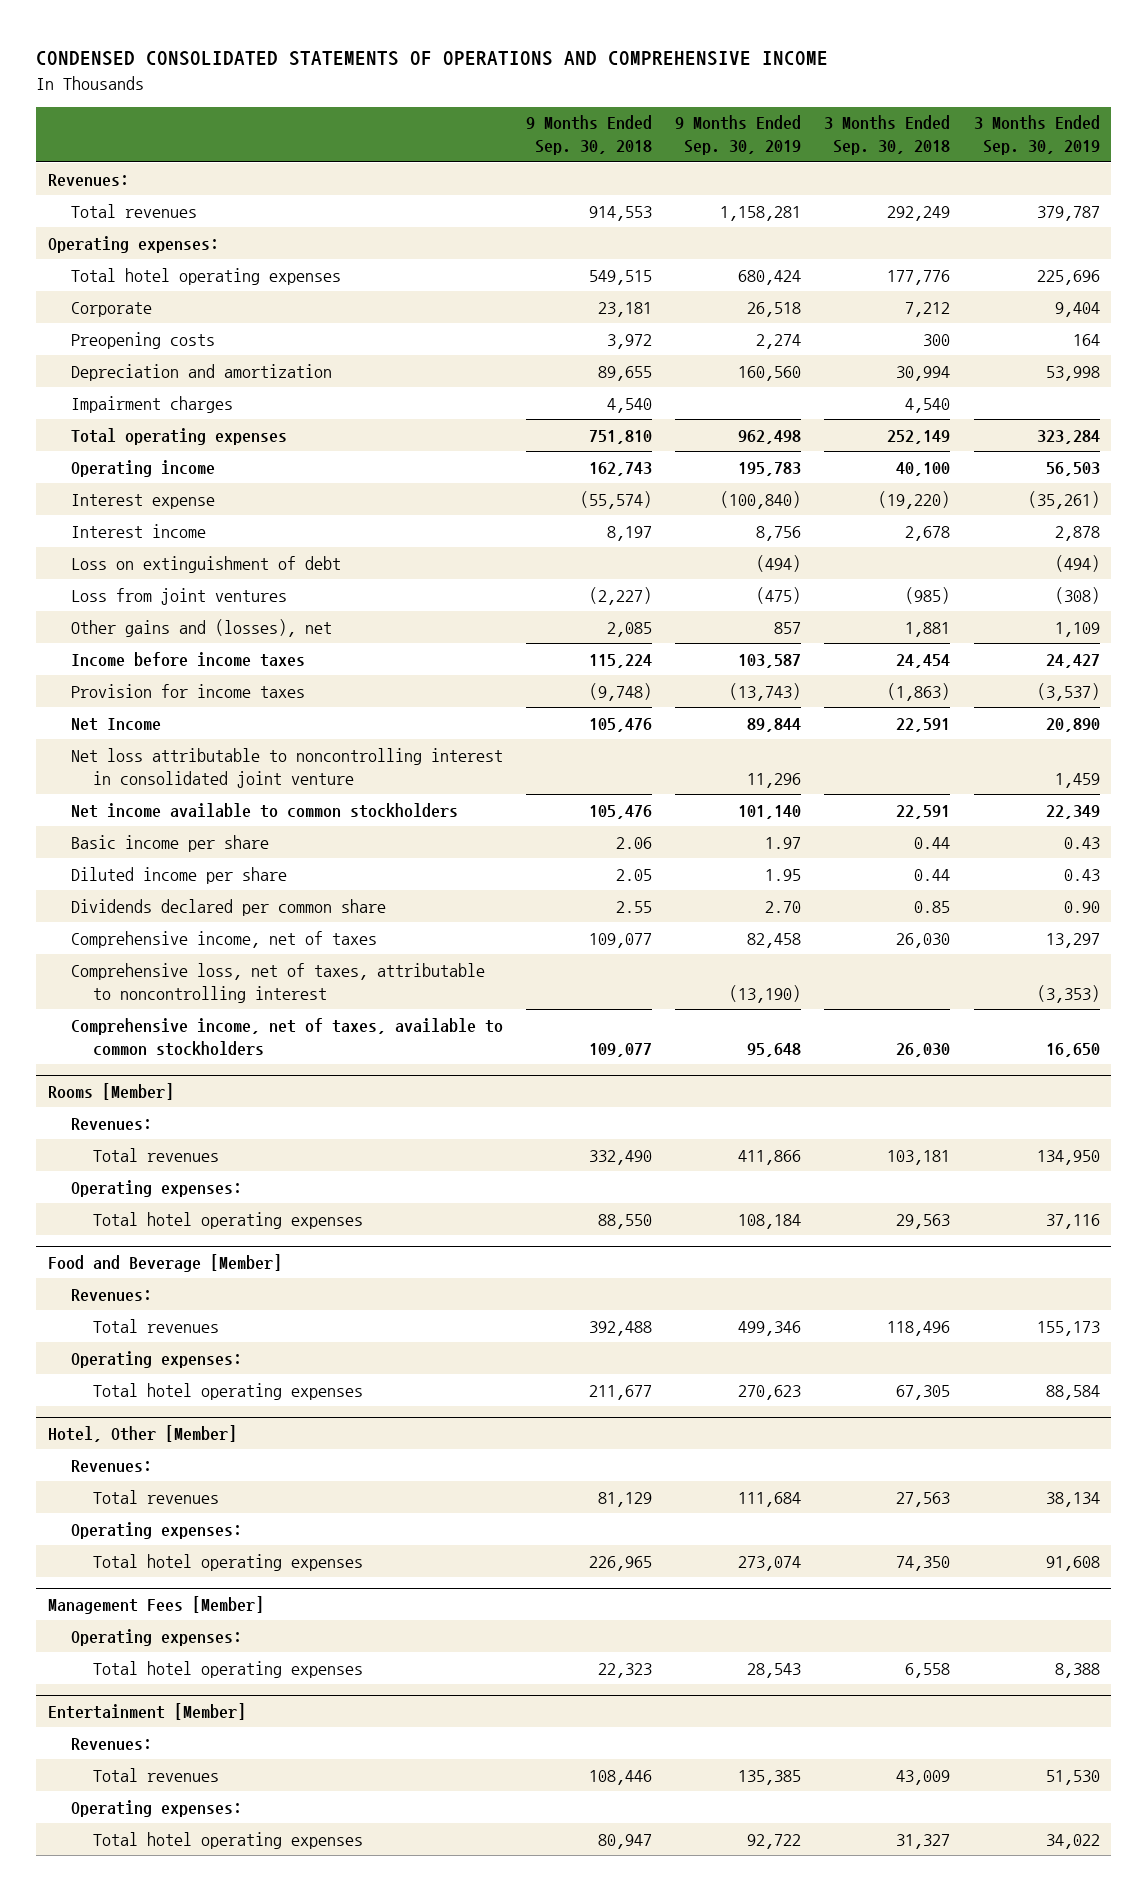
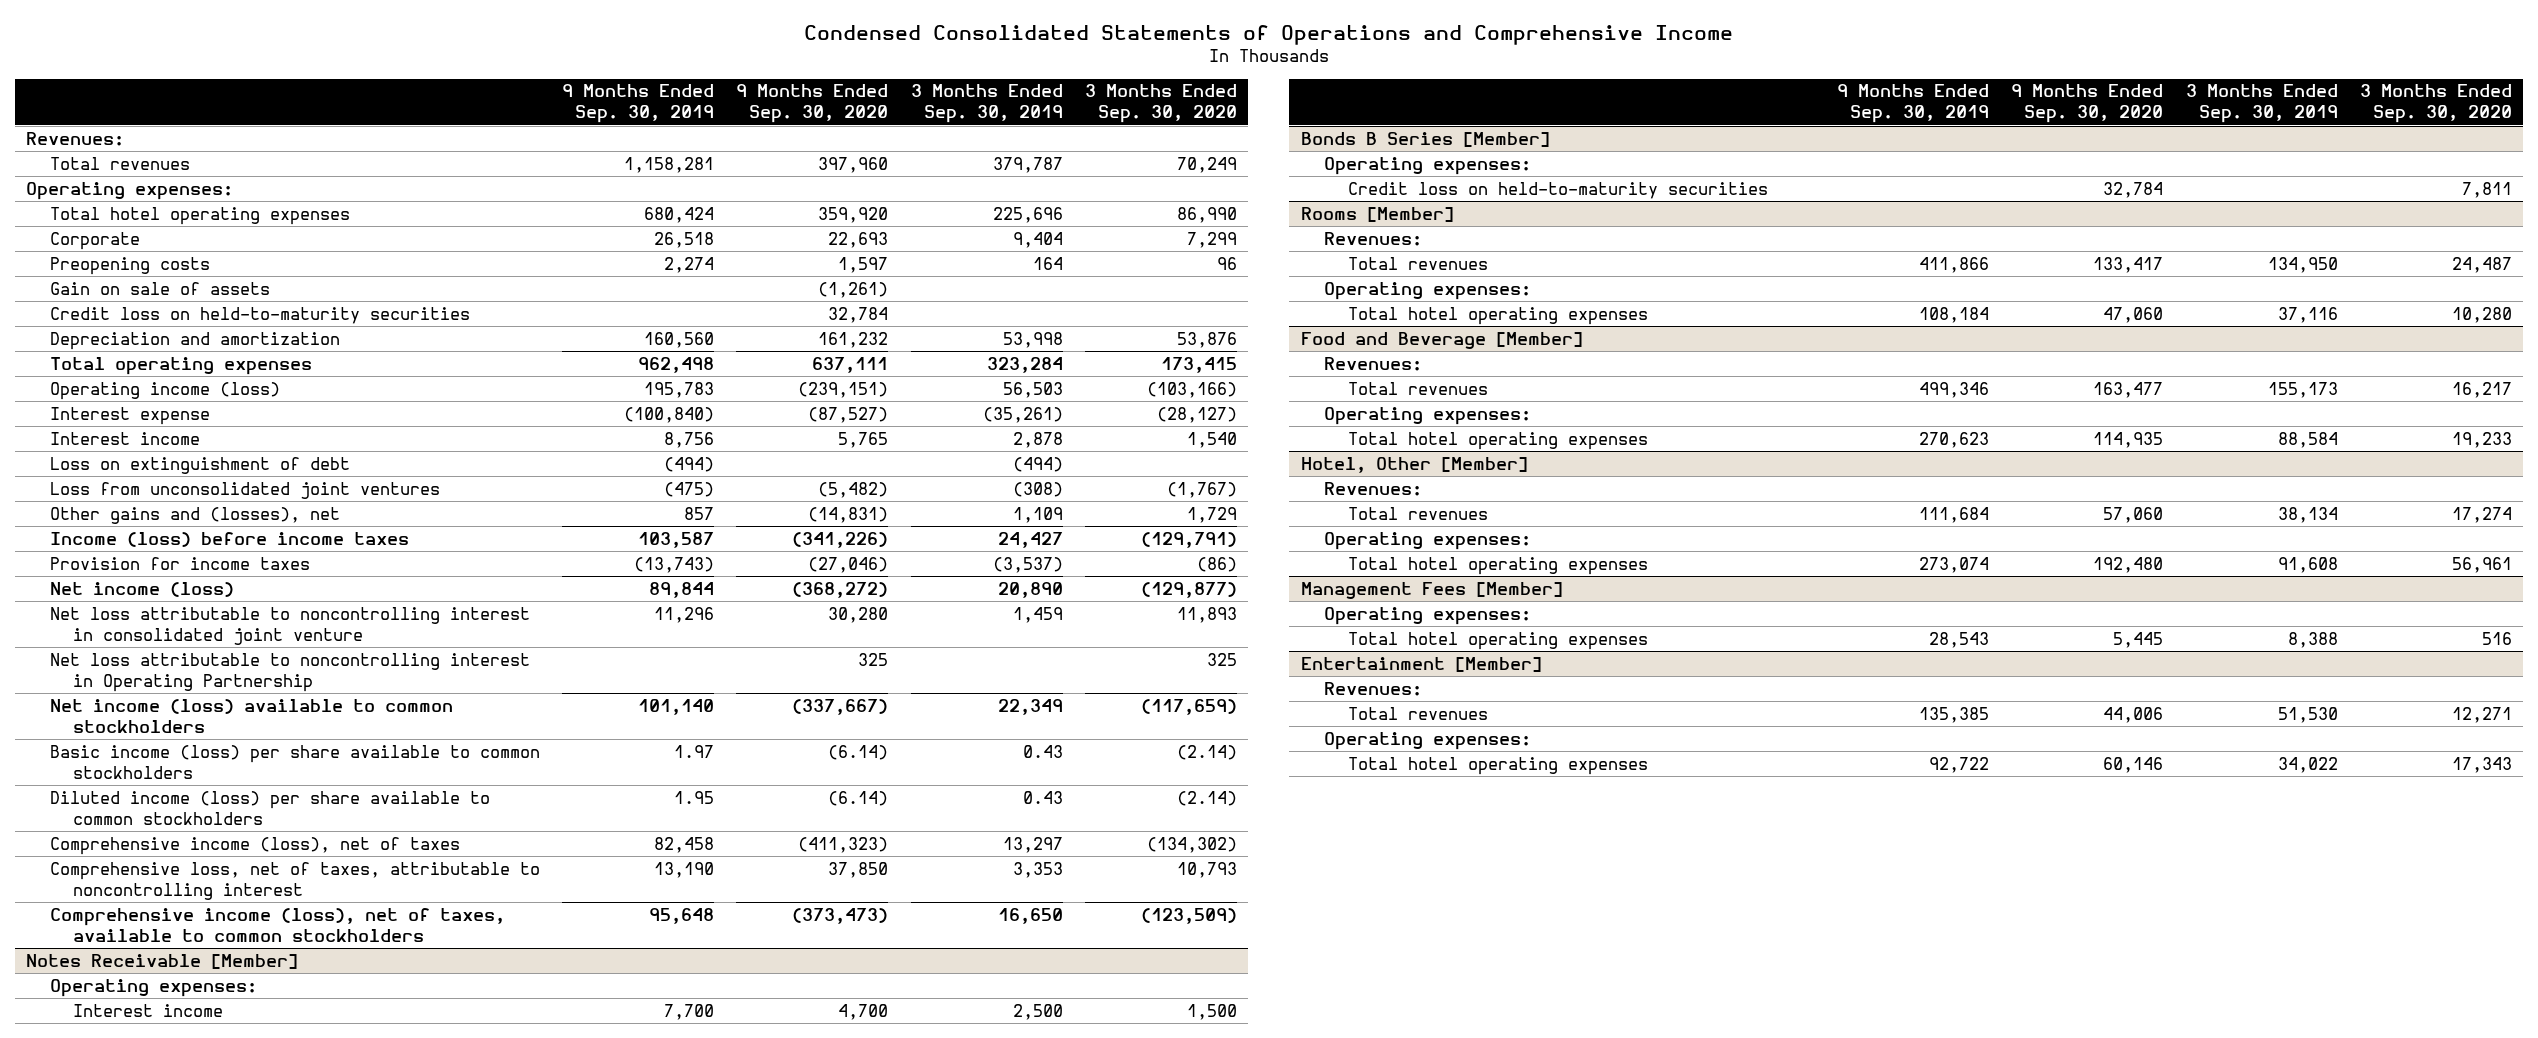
[36,51,829,67] CONDENSED CONSOLIDATED STATEMENTS OF OPERATIONS AND COMPREHENSIVE INCOME -> [803,25,1733,46] Condensed Consolidated Statements of Operations and Comprehensive Income
[525,115,652,156] 9 Months Ended Sep. 30, 2018 -> none
[824,115,951,156] 3 Months Ended Sep. 30, 2018 -> none
none -> [736,84,889,124] 9 Months Ended Sep. 30, 2020
none -> [1085,84,1238,124] 3 Months Ended Sep. 30, 2020
none -> [49,281,270,295] Gain on sale of assets
none -> [49,306,470,324] Credit loss on held-to-maturity securities
[70,395,233,413] Impairment charges -> none
[70,459,215,477] Operating income -> [49,381,280,400] Operating income (loss)
[70,587,287,605] Loss from joint ventures -> [49,481,440,499] Loss from unconsolidated joint ventures
[70,651,305,667] Income before income taxes -> [49,531,409,547] Income (loss) before income taxes
[70,717,161,731] Net Income -> [49,581,234,597] Net income (loss)
[70,898,386,916] Dividends declared per common share -> none
none -> [49,652,530,692] Net loss attributable to noncontrolling interest in Operating Partnership
[70,802,458,818] Net income available to common stockholders -> [49,698,453,733] Net income (loss) available to common stockholders
[70,834,269,852] Basic income per share -> [49,744,540,779] Basic income (loss) per share available to common stockholders
[70,866,287,884] Diluted income per share -> [49,790,490,825] Diluted income (loss) per share available to common stockholders
[70,930,377,948] Comprehensive income, net of taxes -> [49,836,460,855] Comprehensive income (loss), net of taxes
[729,984,802,1003] (13,190) -> [653,861,714,878] 13,190
[1036,984,1100,1003] (3,353) -> [1012,861,1063,878] 3,353
[70,1017,503,1056] Comprehensive income, net of taxes, available to common stockholders -> [49,907,505,942] Comprehensive income (loss), net of taxes, available to common stockholders
none -> [25,953,298,969] Notes Receivable [Member]
none -> [49,978,257,997] Operating expenses:
none -> [73,1003,224,1017] Interest income
none -> [1300,131,1550,147] Bonds B Series [Member]
none -> [1324,156,1532,175] Operating expenses:
none -> [1348,181,1769,199] Credit loss on held-to-maturity securities

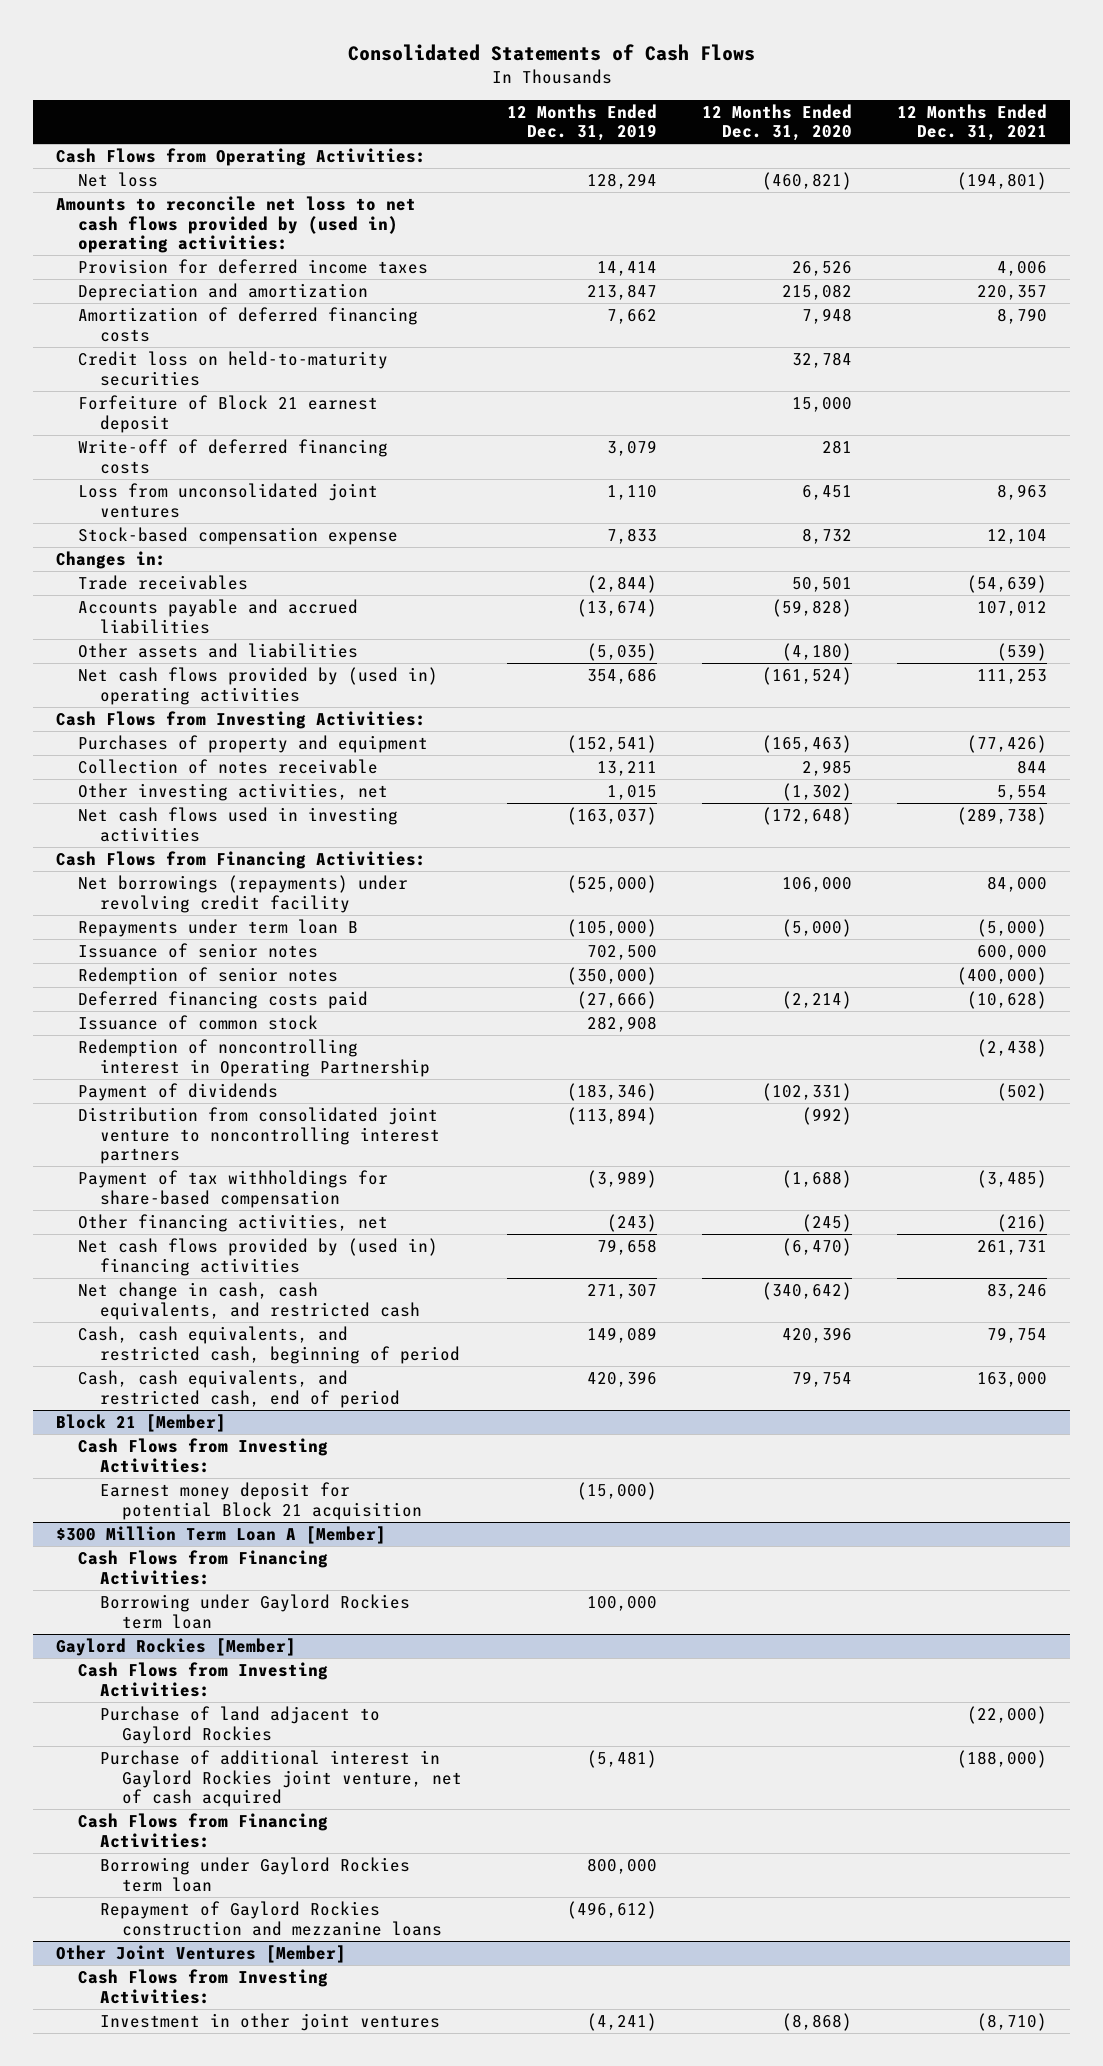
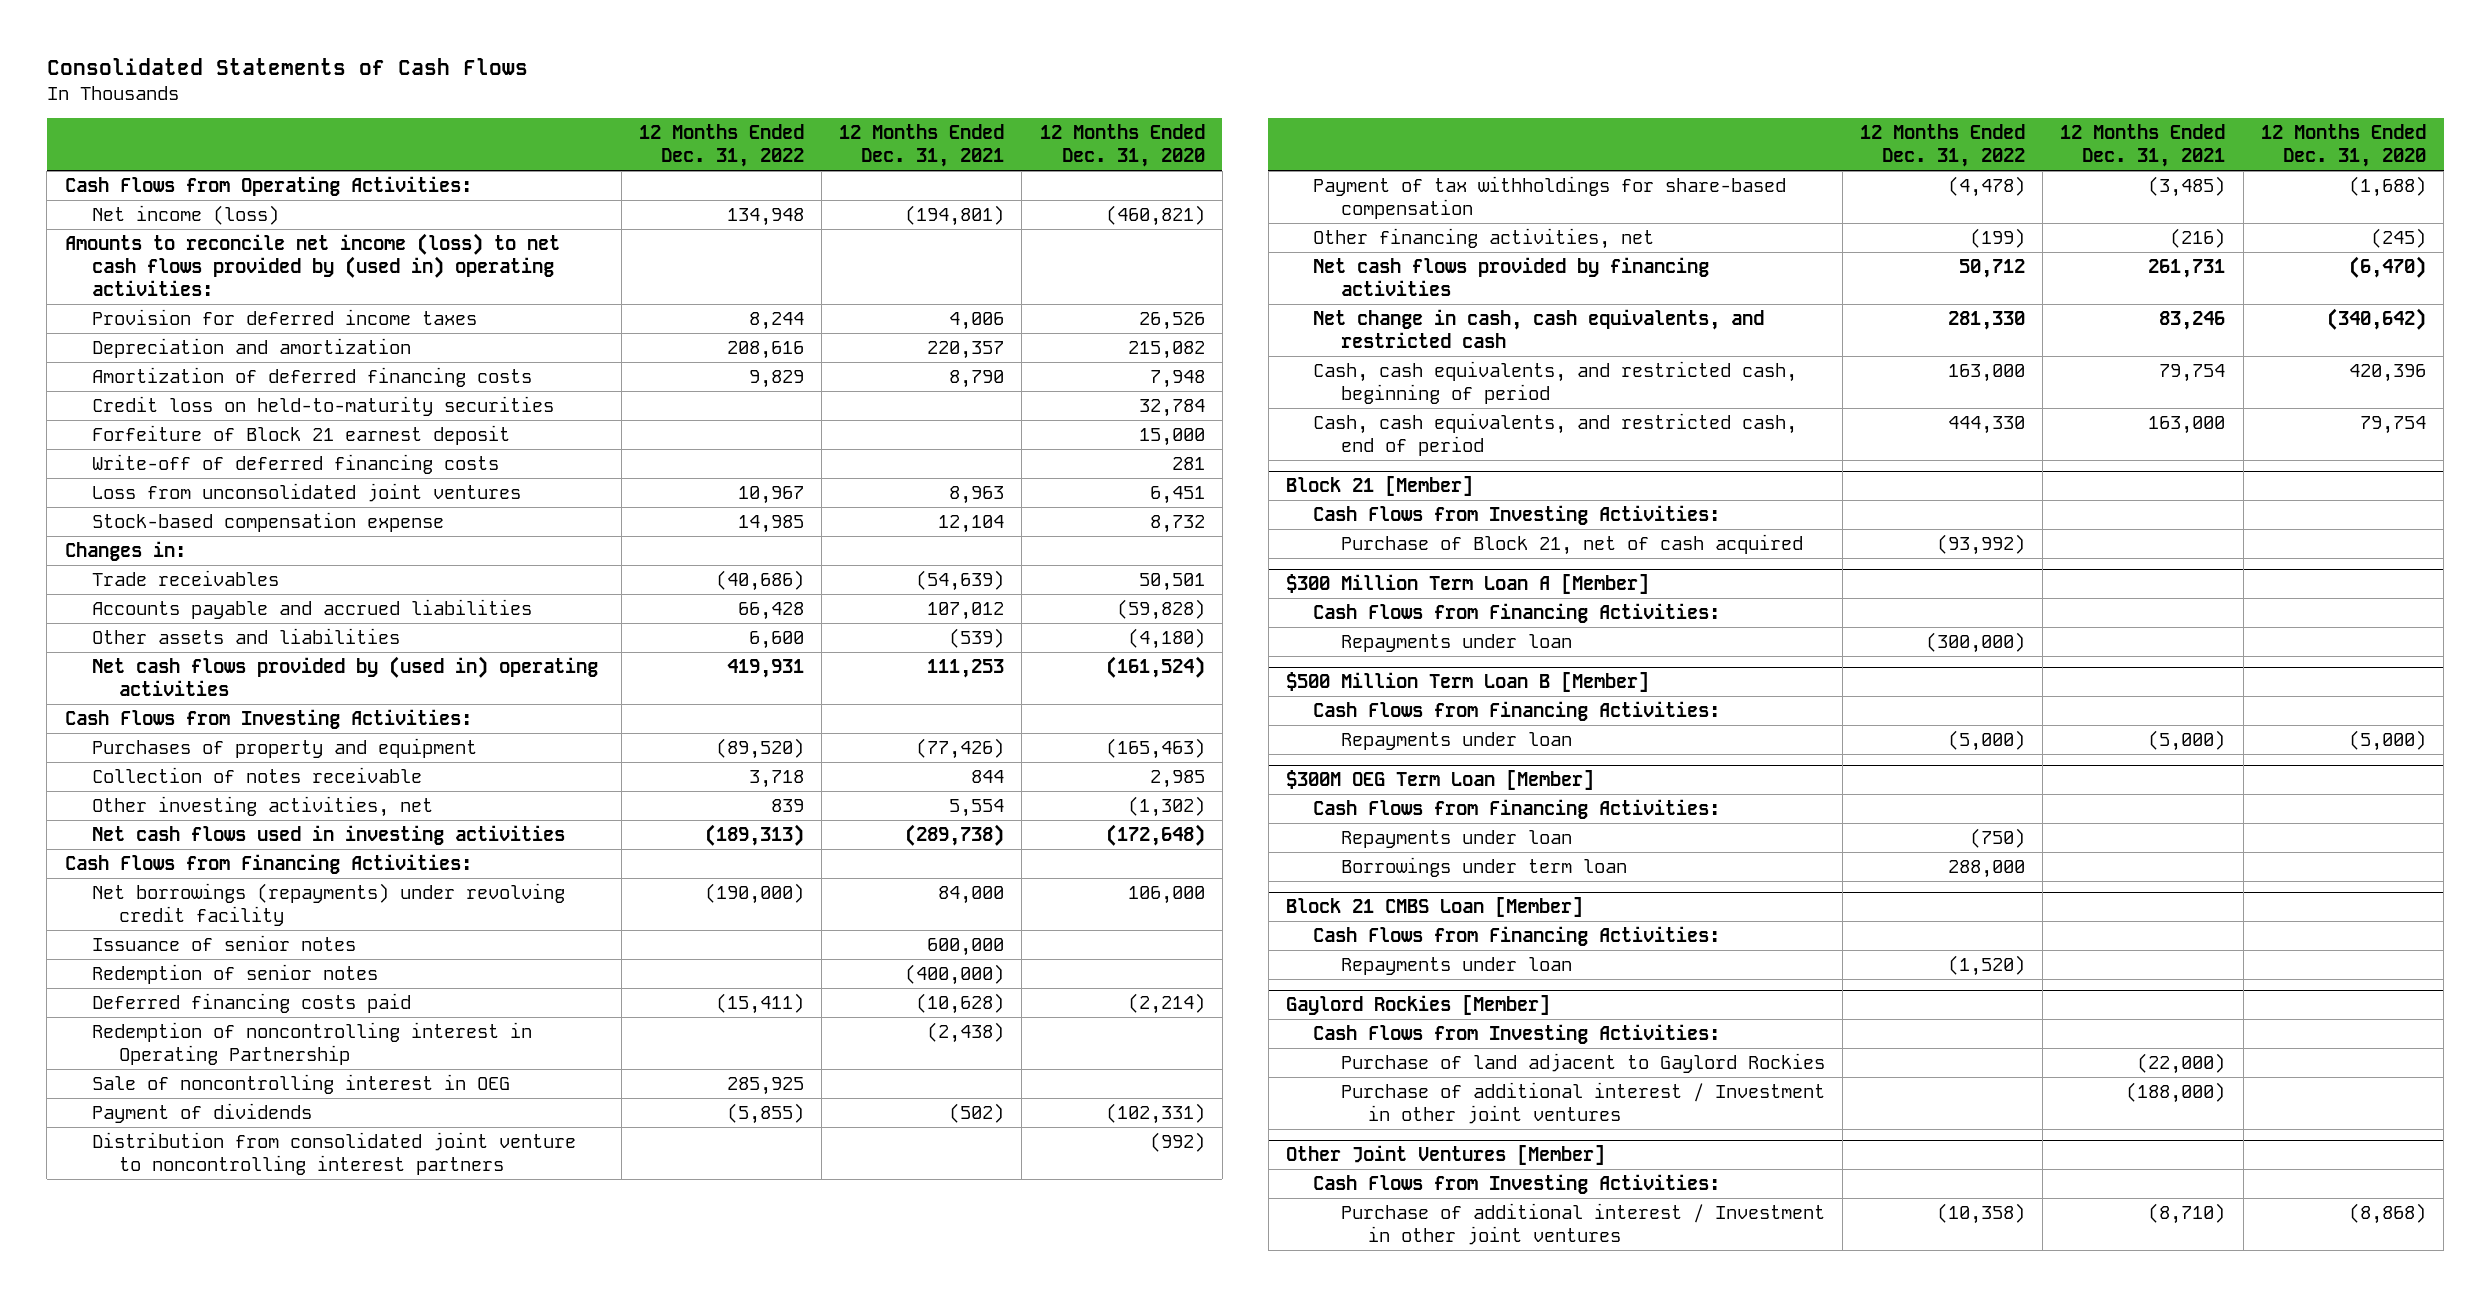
[507,103,658,142] 12 Months Ended Dec. 31, 2019 -> none
none -> [638,124,804,168] 12 Months Ended Dec. 31, 2022
[78,171,159,187] Net loss -> [91,204,279,225] Net income (loss)
[56,195,417,254] Amounts to reconcile net loss to net cash flows provided by (used in) operating activities: -> [64,232,560,296] Amounts to reconcile net income (loss) to net cash flows provided by (used in) operating activities:
[78,918,359,937] Repayments under term loan B -> none
[78,1014,319,1030] Issuance of common stock -> none
none -> [91,1073,510,1094] Sale of noncontrolling interest in OEG
[78,1237,439,1276] Net cash flows provided by (used in) financing activities -> [1313,256,1710,296] Net cash flows provided by financing activities
[100,1481,423,1520] Earnest money deposit for potential Block 21 acquisition -> none
none -> [1340,533,1803,555] Purchase of Block 21, net of cash acquired
none -> [1340,633,1572,652] Repayments under loan
none -> [1285,672,1649,693] $500 Million Term Loan B [Member]
none -> [1313,700,1721,721] Cash Flows from Financing Activities:
none -> [1340,731,1572,750] Repayments under loan
none -> [1285,770,1594,791] $300M OEG Term Loan [Member]
none -> [1313,798,1721,819] Cash Flows from Financing Activities:
none -> [1340,829,1572,848] Repayments under loan
[100,1593,411,1629] Borrowing under Gaylord Rockies term loan -> [1340,856,1627,877] Borrowings under term loan
none -> [1285,897,1583,918] Block 21 CMBS Loan [Member]
none -> [1313,925,1721,946] Cash Flows from Financing Activities:
none -> [1340,956,1572,975] Repayments under loan
[78,1812,329,1848] Cash Flows from Financing Activities: -> none
[100,1856,411,1892] Borrowing under Gaylord Rockies term loan -> none
[100,1900,443,1936] Repayment of Gaylord Rockies construction and mezzanine loans -> none
[100,1749,463,1808] Purchase of additional interest in Gaylord Rockies joint venture, net of cash acquired -> [1340,1081,1825,1124] Purchase of additional interest / Investment in other joint ventures
[100,2012,441,2031] Investment in other joint ventures -> [1340,1202,1825,1245] Purchase of additional interest / Investment in other joint ventures

